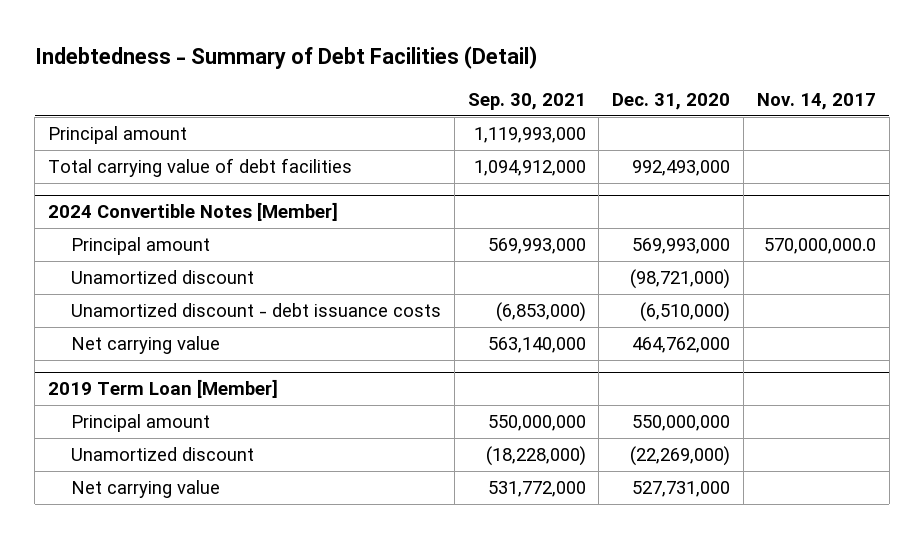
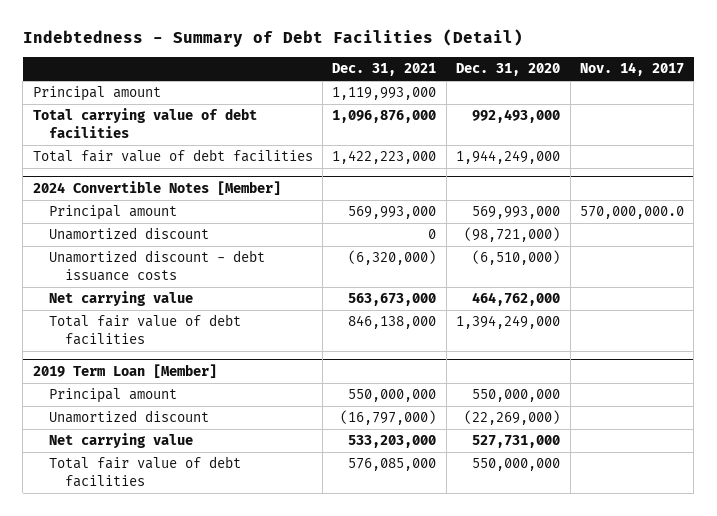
[467,92,586,110] Sep. 30, 2021 -> none
none -> [332,63,437,77] Dec. 31, 2021
none -> [32,149,313,163] Total fair value of debt facilities
none -> [48,314,241,345] Total fair value of debt facilities
none -> [48,456,241,487] Total fair value of debt facilities

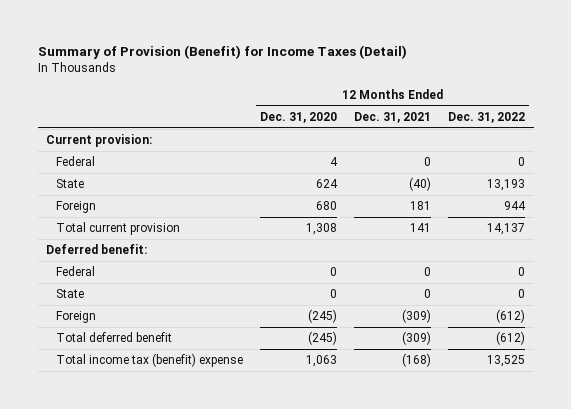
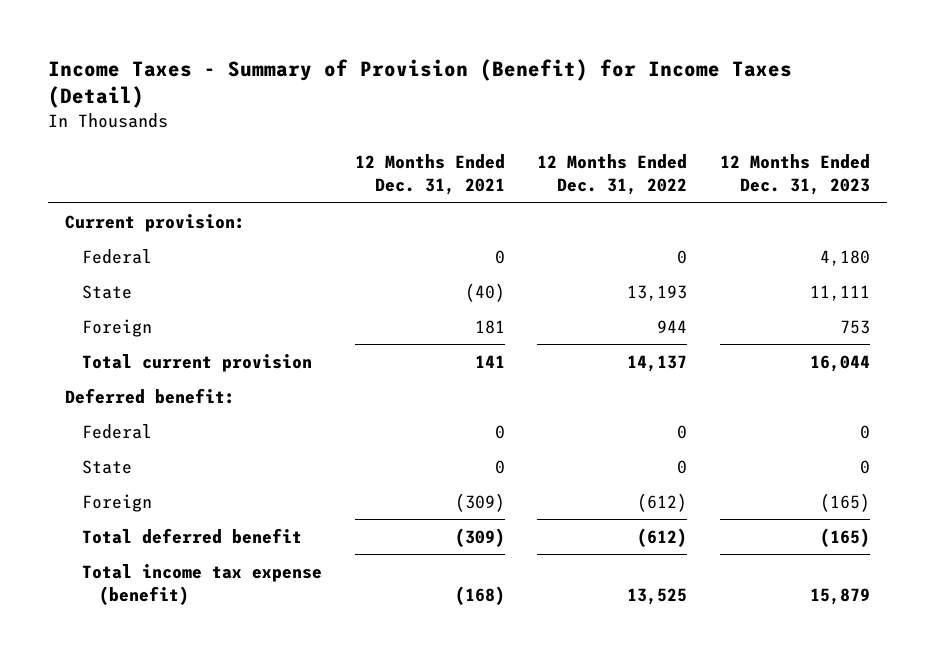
[37,44,407,59] Summary of Provision (Benefit) for Income Taxes (Detail) -> [48,58,793,109] Income Taxes - Summary of Provision (Benefit) for Income Taxes (Detail)
[259,111,337,123] Dec. 31, 2020 -> none
none -> [720,154,871,196] 12 Months Ended Dec. 31, 2023
[55,353,243,368] Total income tax (benefit) expense -> [81,563,322,605] Total income tax expense (benefit)

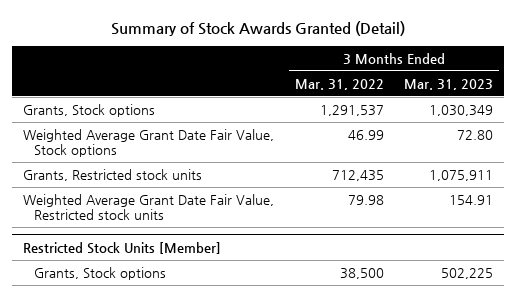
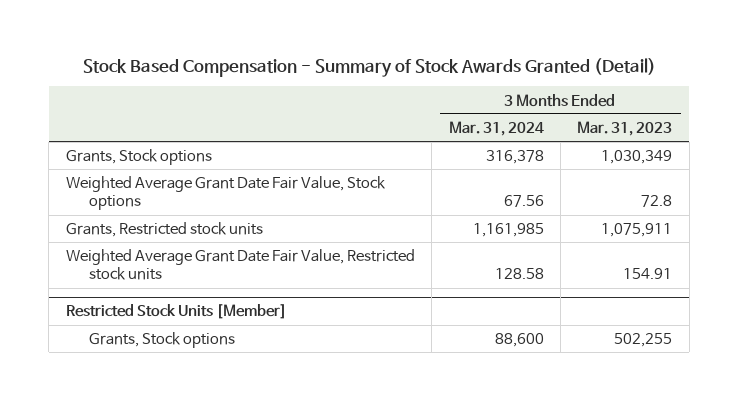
[111,20,406,36] Summary of Stock Awards Granted (Detail) -> [83,57,657,77] Stock Based Compensation - Summary of Stock Awards Granted (Detail)
[294,78,384,90] Mar. 31, 2022 -> none
none -> [448,120,544,136] Mar. 31, 2024
[457,130,494,141] 72.80 -> [641,195,673,208] 72.8
[441,268,494,280] 502,225 -> [614,333,673,348] 502,255

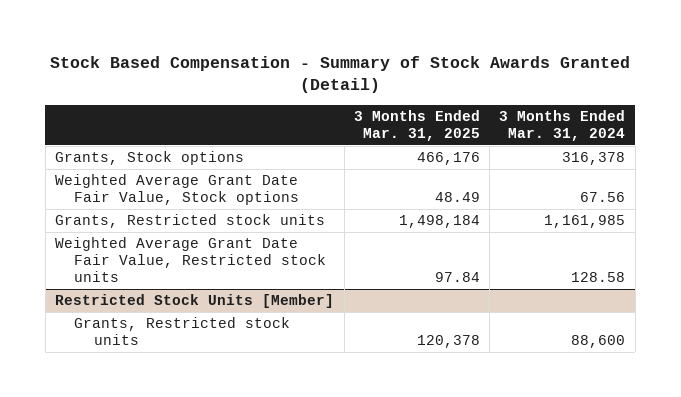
[577,120,673,136] Mar. 31, 2023 -> none
none -> [353,109,480,142] 3 Months Ended Mar. 31, 2025
[89,332,236,349] Grants, Stock options -> [74,317,291,346] Grants, Restricted stock units

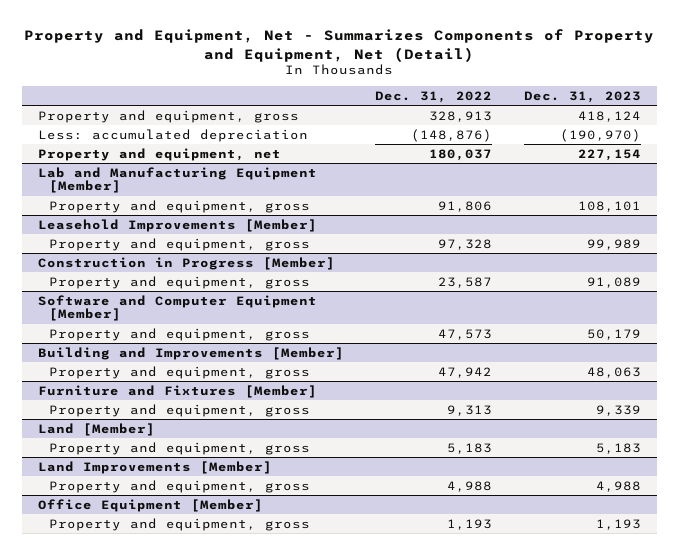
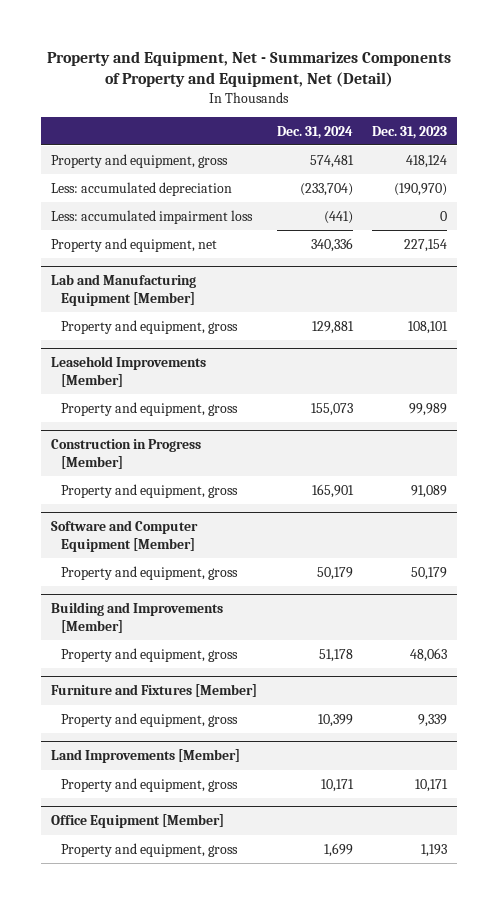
[375,90,493,103] Dec. 31, 2022 -> none
none -> [276,125,353,139] Dec. 31, 2024
none -> [51,209,254,224] Less: accumulated impairment loss
[37,422,155,436] Land [Member] -> none
[48,441,310,455] Property and equipment, gross -> none
[596,480,642,492] 4,988 -> [415,778,449,792] 10,171

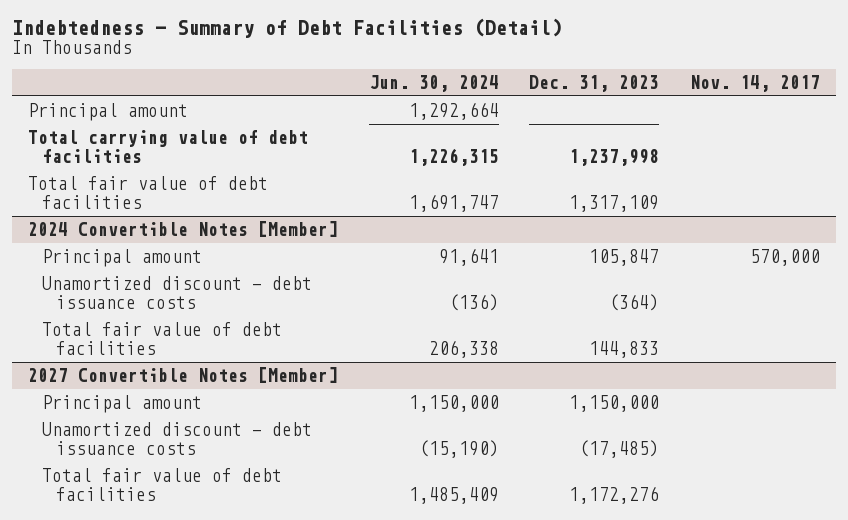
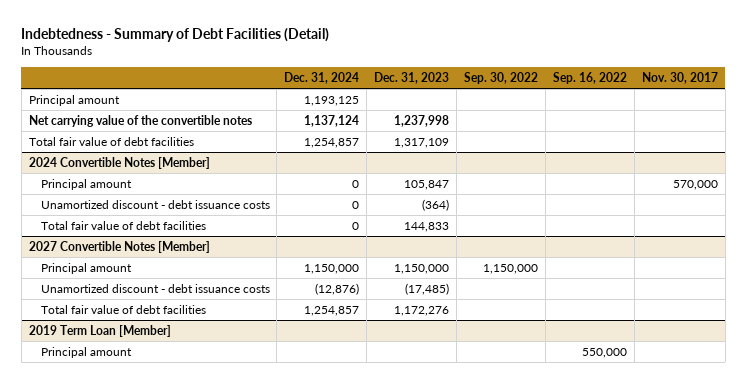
[368,74,499,92] Jun. 30, 2024 -> none
[690,74,821,92] Nov. 14, 2017 -> none
none -> [284,71,360,84] Dec. 31, 2024
none -> [464,71,539,84] Sep. 30, 2022
none -> [552,71,627,84] Sep. 16, 2022
none -> [641,71,718,84] Nov. 30, 2017
[27,130,308,163] Total carrying value of debt facilities -> [28,114,252,127] Net carrying value of the convertible notes
none -> [28,324,171,337] 2019 Term Loan [Member]
none -> [40,346,132,358] Principal amount

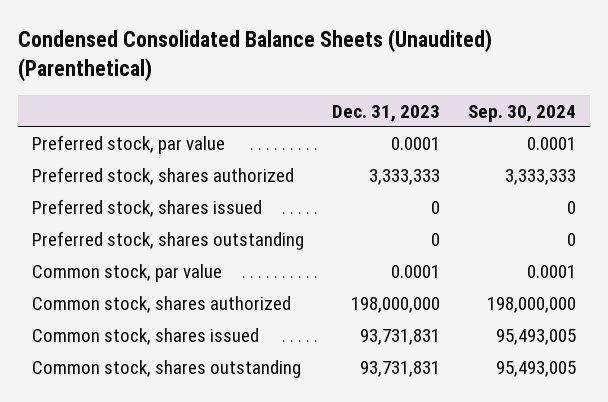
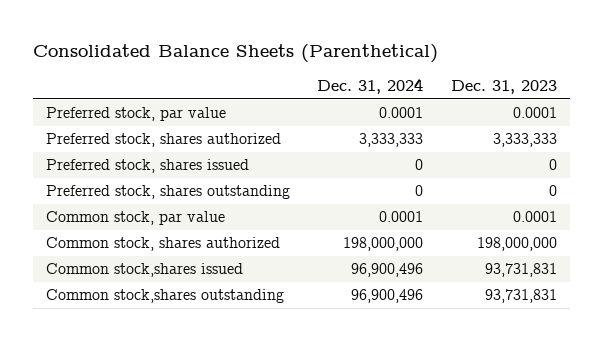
[17,28,492,82] Condensed Consolidated Balance Sheets (Unaudited) (Parenthetical) -> [32,44,438,64] Consolidated Balance Sheets (Parenthetical)
[468,104,577,122] Sep. 30, 2024 -> none
none -> [317,78,424,95] Dec. 31, 2024
[31,328,259,346] Common stock, shares issued -> [46,263,244,278] Common stock,shares issued
[31,360,301,379] Common stock, shares outstanding -> [46,289,285,304] Common stock,shares outstanding

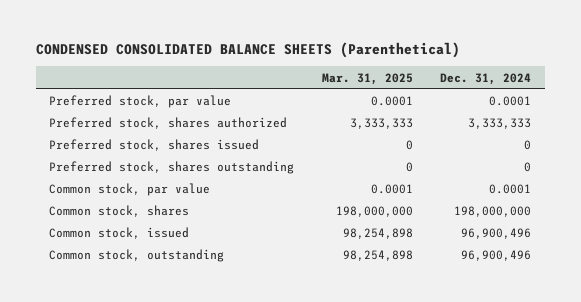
[32,44,438,64] Consolidated Balance Sheets (Parenthetical) -> [35,42,460,59] CONDENSED CONSOLIDATED BALANCE SHEETS (Parenthetical)
[450,80,557,95] Dec. 31, 2023 -> none
none -> [321,72,413,85] Mar. 31, 2025
[46,237,281,252] Common stock, shares authorized -> [49,205,190,218] Common stock, shares
[46,263,244,278] Common stock,shares issued -> [49,227,190,240] Common stock, issued
[46,289,285,304] Common stock,shares outstanding -> [49,249,225,263] Common stock, outstanding

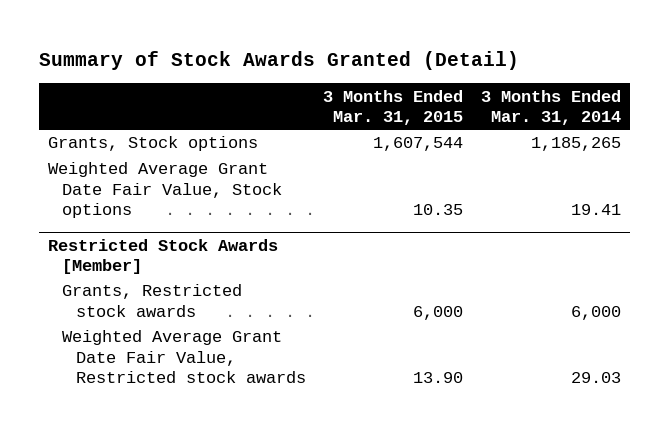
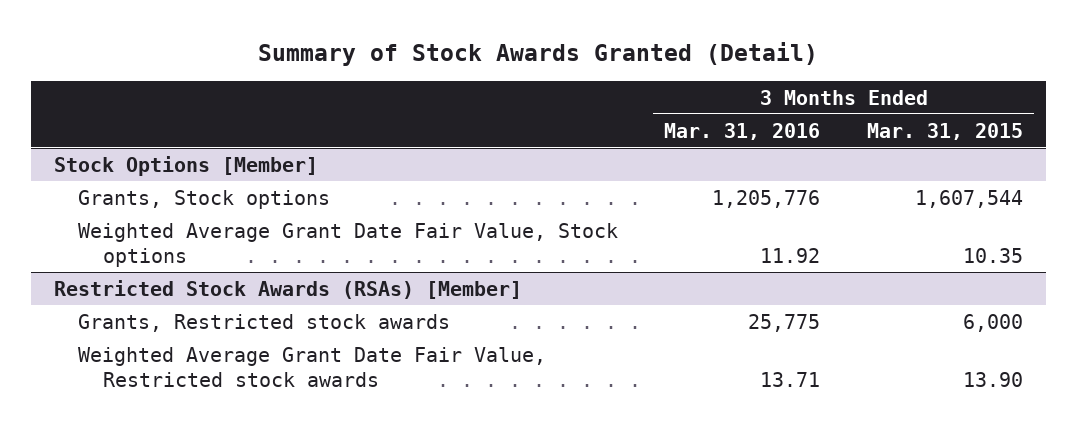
[480,89,621,126] 3 Months Ended Mar. 31, 2014 -> none
none -> [664,122,821,140] Mar. 31, 2016
none -> [53,155,318,176] Stock Options [Member]
[48,238,279,275] Restricted Stock Awards [Member] -> [53,279,522,299] Restricted Stock Awards (RSAs) [Member]

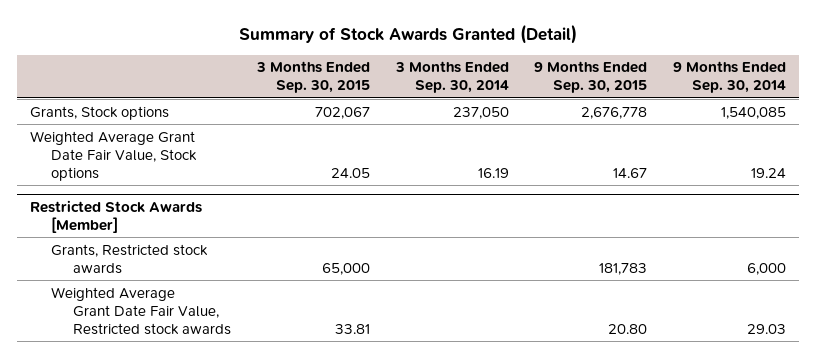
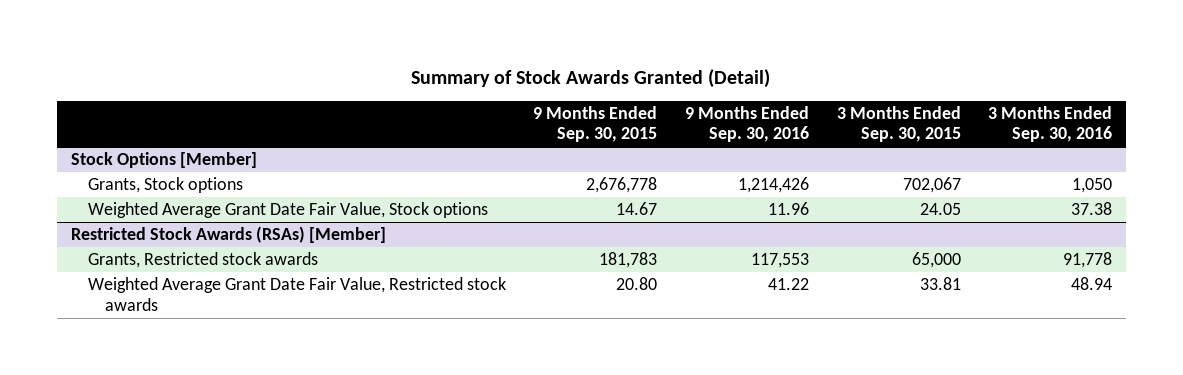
[394,61,509,94] 3 Months Ended Sep. 30, 2014 -> none
[673,61,787,94] 9 Months Ended Sep. 30, 2014 -> none
none -> [684,106,809,143] 9 Months Ended Sep. 30, 2016
none -> [988,106,1113,143] 3 Months Ended Sep. 30, 2016
none -> [70,152,257,169] Stock Options [Member]
[29,199,202,233] Restricted Stock Awards [Member] -> [70,226,386,244] Restricted Stock Awards (RSAs) [Member]

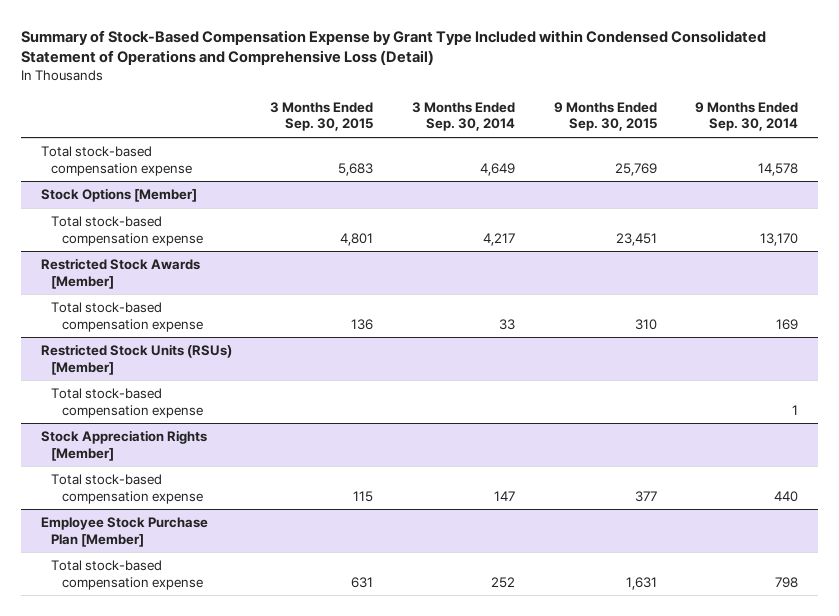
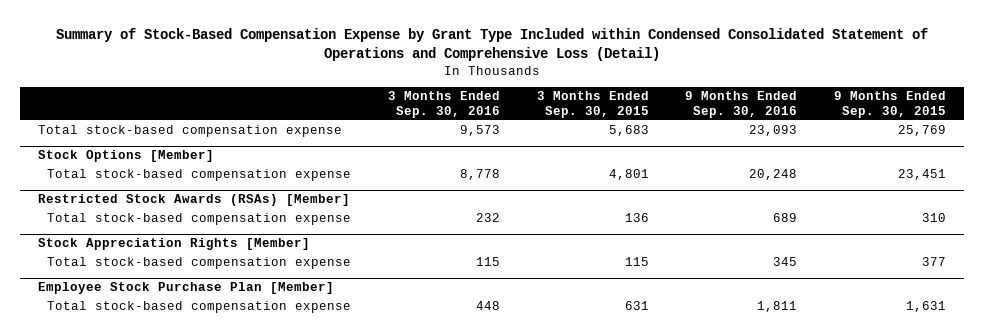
[411,101,515,132] 3 Months Ended Sep. 30, 2014 -> none
[695,101,799,132] 9 Months Ended Sep. 30, 2014 -> none
none -> [388,91,501,118] 3 Months Ended Sep. 30, 2016
none -> [685,91,798,118] 9 Months Ended Sep. 30, 2016
[40,258,200,289] Restricted Stock Awards [Member] -> [38,194,351,207] Restricted Stock Awards (RSAs) [Member]
[40,344,232,375] Restricted Stock Units (RSUs) [Member] -> none
[51,388,204,418] Total stock-based compensation expense -> none

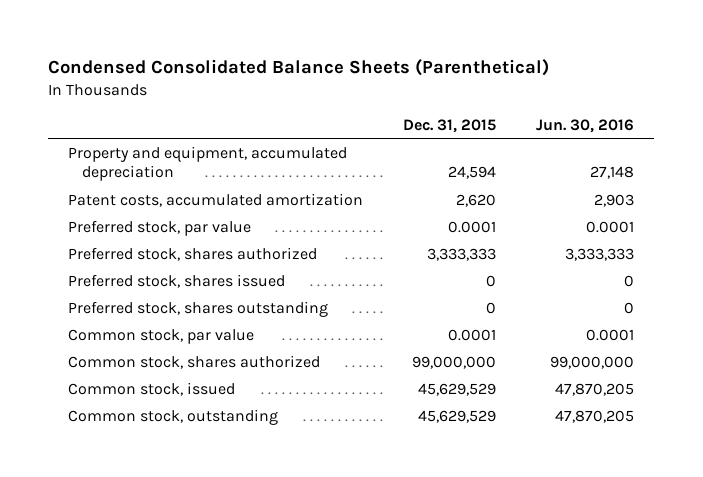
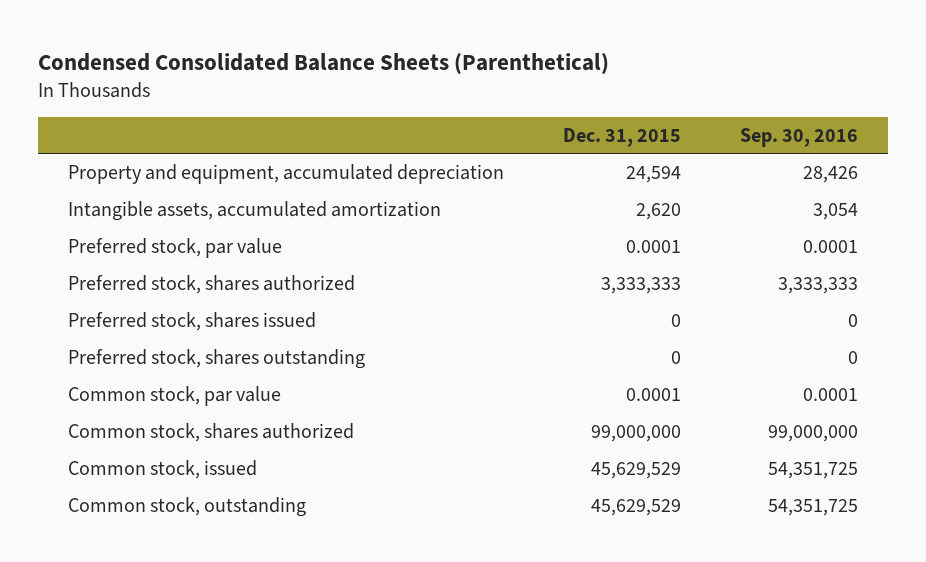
[536,118,635,133] Jun. 30, 2016 -> none
none -> [740,127,859,147] Sep. 30, 2016
[68,192,364,207] Patent costs, accumulated amortization -> [68,200,442,221] Intangible assets, accumulated amortization

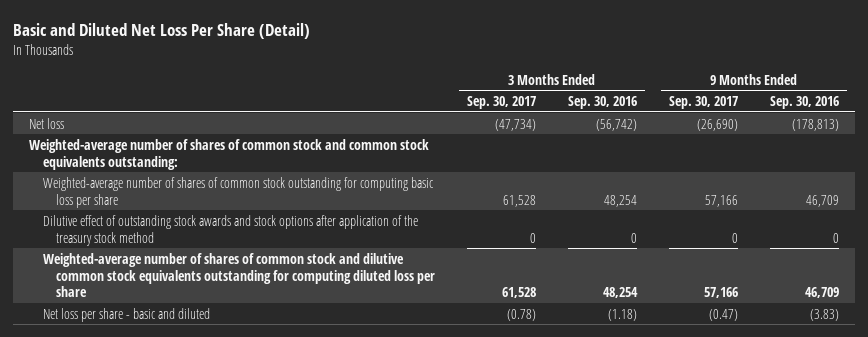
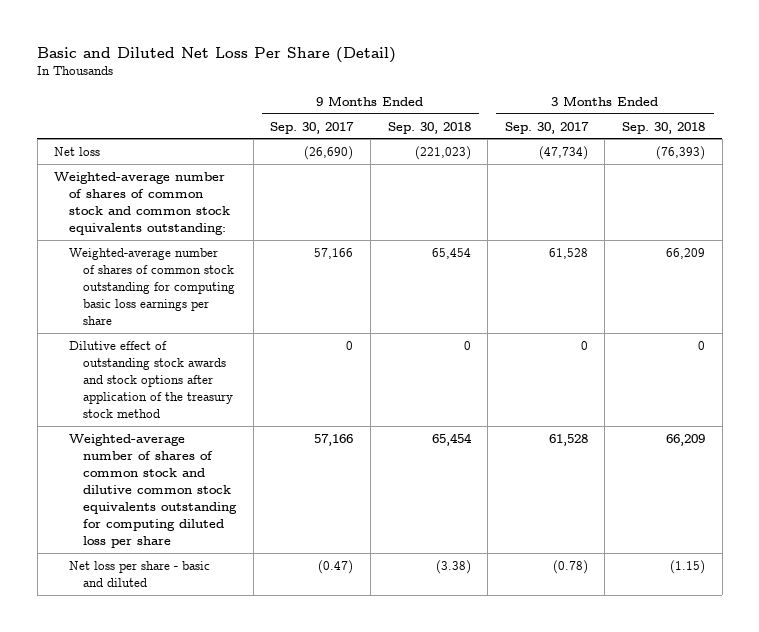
[567,96,637,110] Sep. 30, 2016 -> none
[769,96,839,110] Sep. 30, 2016 -> none
none -> [387,121,471,134] Sep. 30, 2018
none -> [622,121,706,134] Sep. 30, 2018
[42,176,434,208] Weighted-average number of shares of common stock outstanding for computing basic loss per share -> [68,248,235,326] Weighted-average number of shares of common stock outstanding for computing basic loss earnings per share

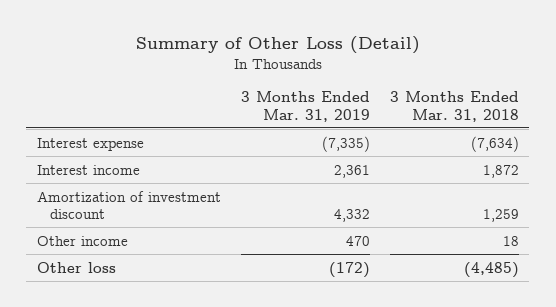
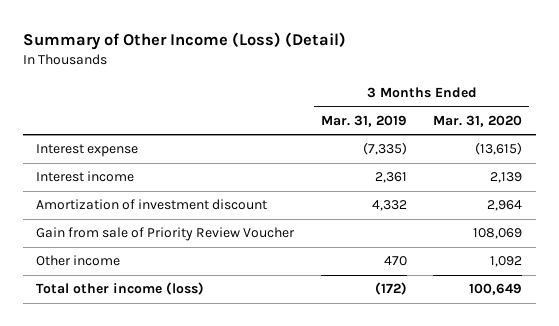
[135,36,420,55] Summary of Other Loss (Detail) -> [23,32,347,51] Summary of Other Income (Loss) (Detail)
[390,91,520,122] 3 Months Ended Mar. 31, 2018 -> none
none -> [433,114,523,127] Mar. 31, 2020
none -> [36,227,296,242] Gain from sale of Priority Review Voucher
[36,261,116,273] Other loss -> [36,282,205,296] Total other income (loss)

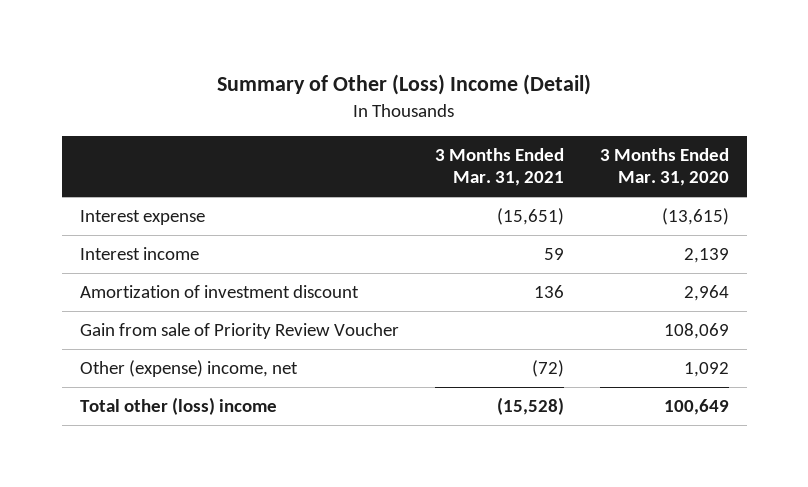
[23,32,347,51] Summary of Other Income (Loss) (Detail) -> [217,74,592,96] Summary of Other (Loss) Income (Detail)
[320,114,407,127] Mar. 31, 2019 -> none
none -> [434,147,564,187] 3 Months Ended Mar. 31, 2021
[36,255,121,267] Other income -> [79,360,298,378] Other (expense) income, net
[36,282,205,296] Total other income (loss) -> [79,397,277,416] Total other (loss) income

